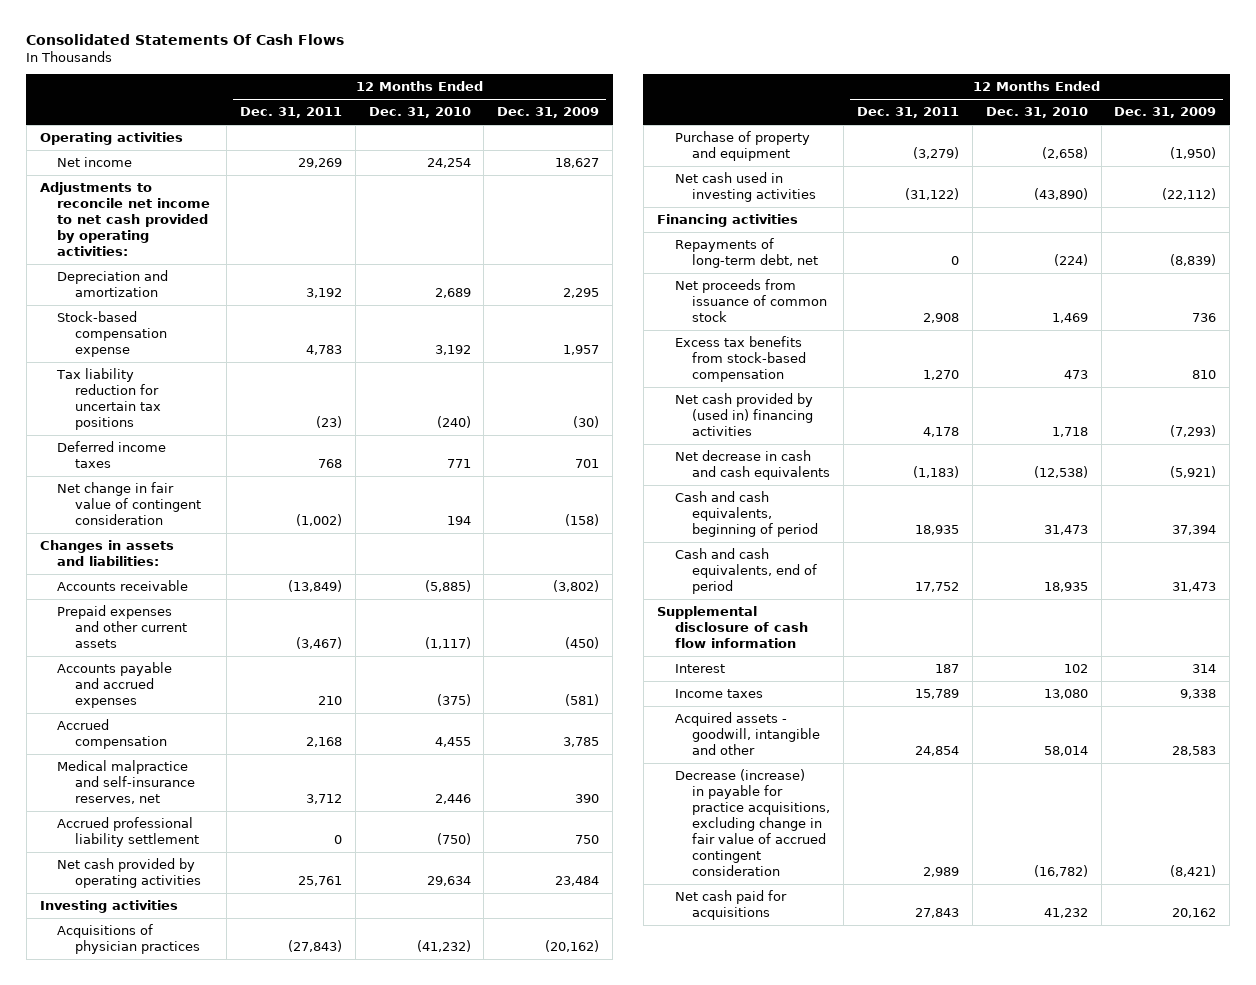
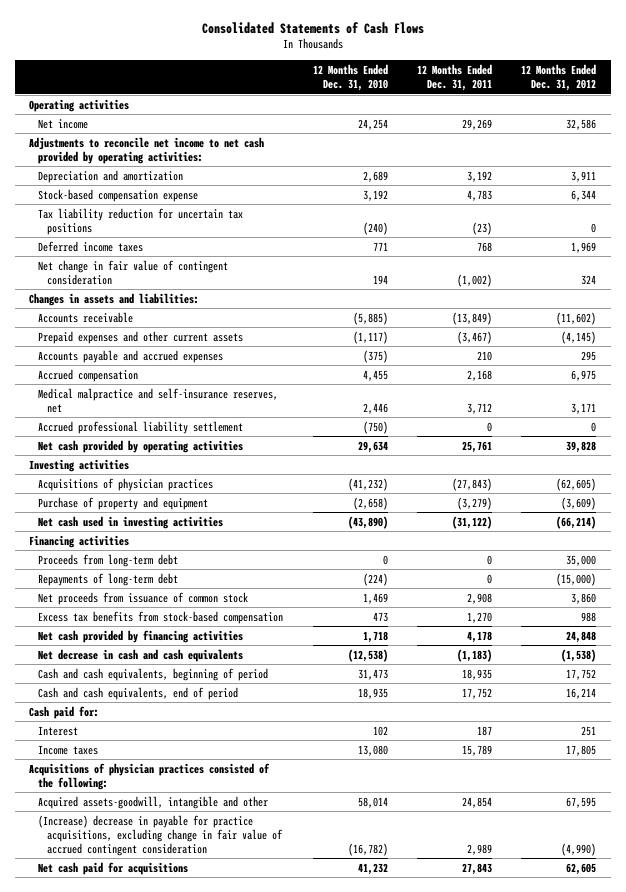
[26,34,345,46] Consolidated Statements Of Cash Flows -> [201,21,424,34] Consolidated Statements of Cash Flows
[497,107,600,119] Dec. 31, 2009 -> none
none -> [521,63,597,91] 12 Months Ended Dec. 31, 2012
none -> [38,553,179,567] Proceeds from long-term debt
[674,238,819,268] Repayments of long-term debt, net -> [38,572,179,586] Repayments of long-term debt
[674,393,814,436] Net cash provided by (used in) financing activities -> [38,629,244,643] Net cash provided by financing activities
[656,606,808,648] Supplemental disclosure of cash flow information -> none
none -> [29,705,100,719] Cash paid for:
none -> [29,762,271,790] Acquisitions of physician practices consisted of the following:
[674,712,821,755] Acquired assets - goodwill, intangible and other -> [38,795,269,809] Acquired assets-goodwill, intangible and other
[674,769,831,876] Decrease (increase) in payable for practice acquisitions, excluding change in fair value of accrued contingent consideration -> [38,814,284,856] (Increase) decrease in payable for practice acquisitions, excluding change in fair value of accrued contingent consideration

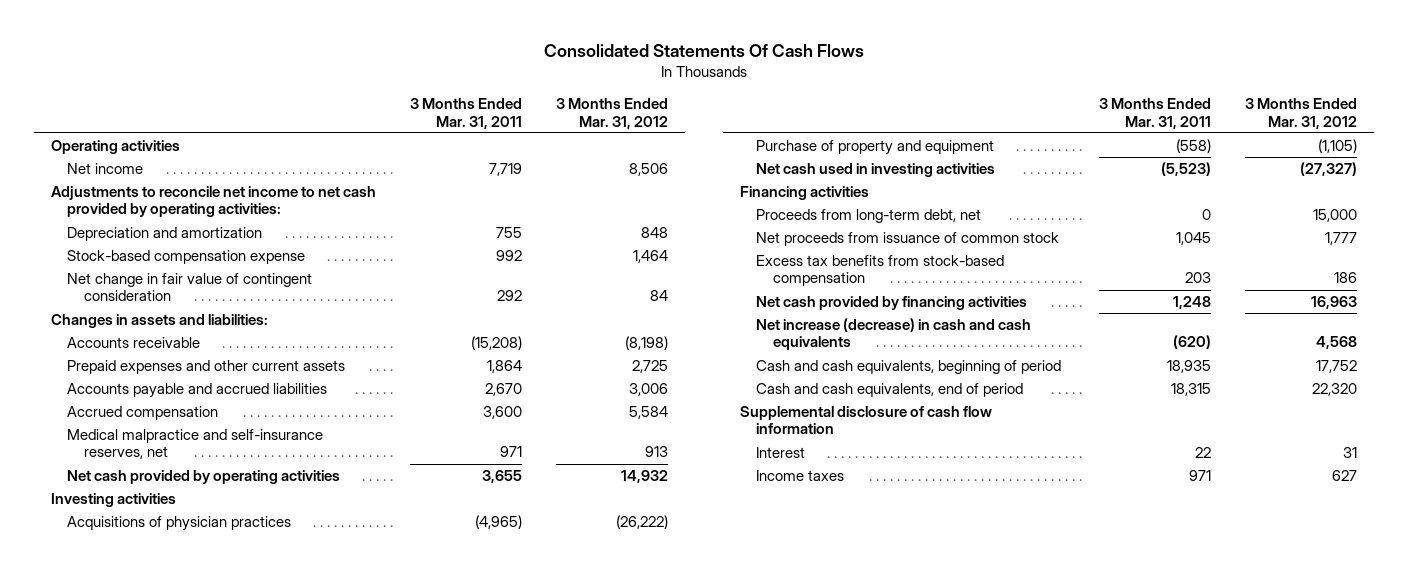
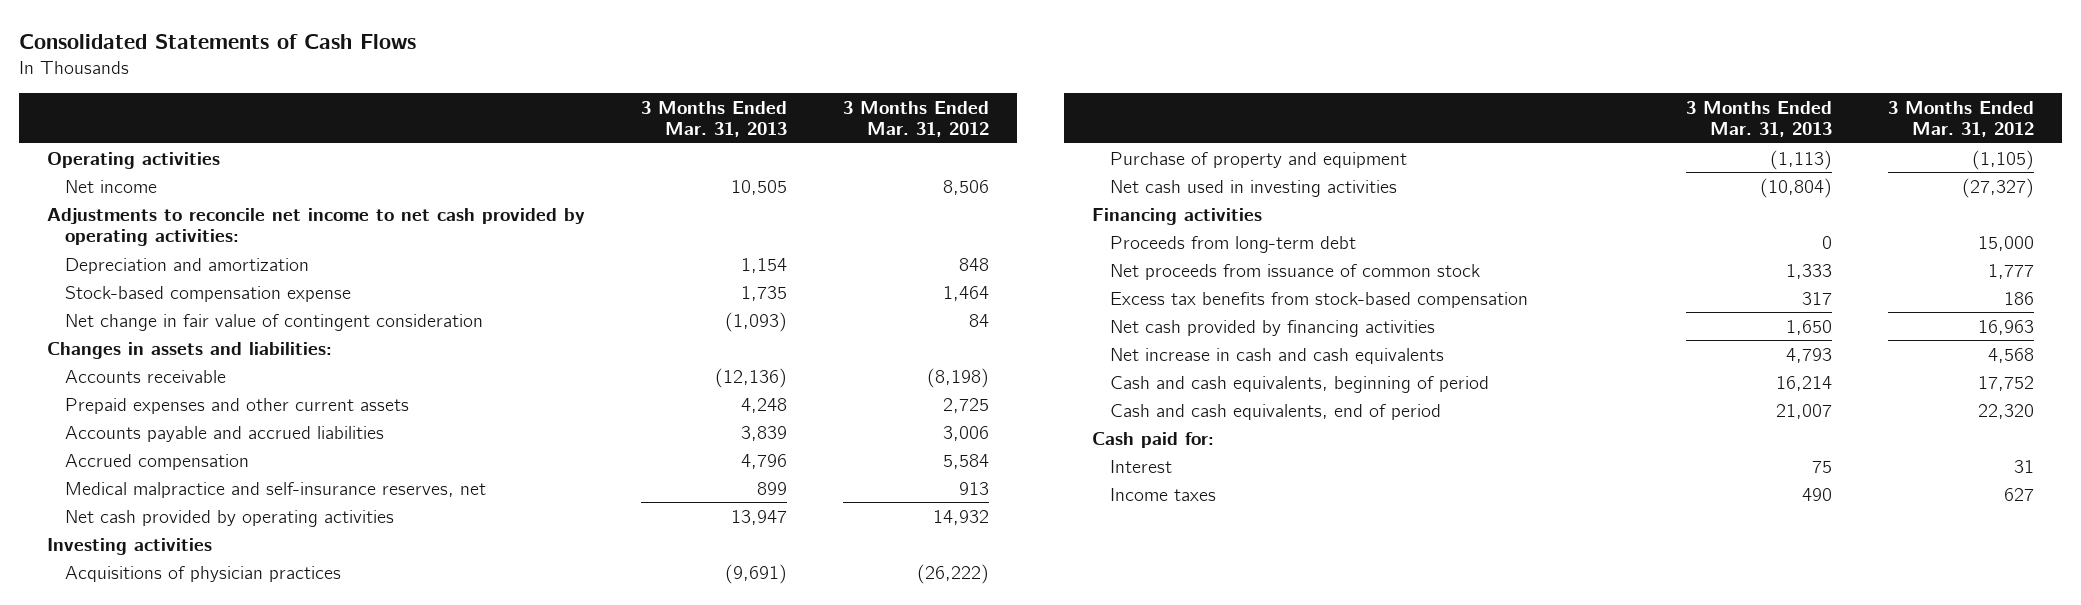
[544,44,865,58] Consolidated Statements Of Cash Flows -> [19,33,417,49] Consolidated Statements of Cash Flows
[409,98,522,129] 3 Months Ended Mar. 31, 2011 -> none
none -> [641,100,788,138] 3 Months Ended Mar. 31, 2013
[756,209,982,224] Proceeds from long-term debt, net -> [1110,235,1357,253] Proceeds from long-term debt
[756,318,1032,351] Net increase (decrease) in cash and cash equivalents -> [1110,347,1445,364] Net increase in cash and cash equivalents
[739,406,992,435] Supplemental disclosure of cash flow information -> none
none -> [1092,431,1215,448] Cash paid for:

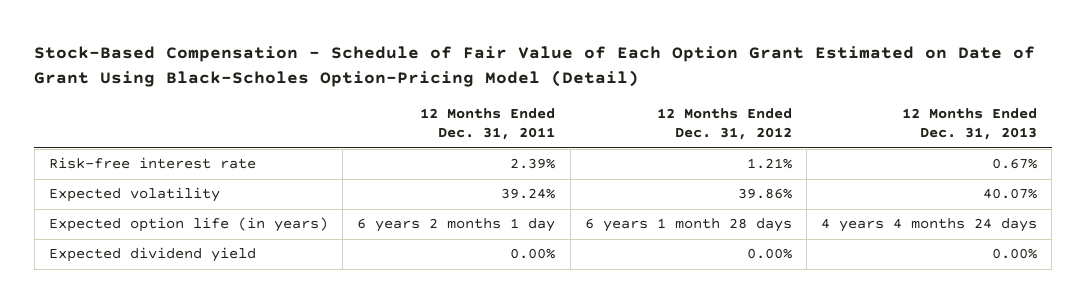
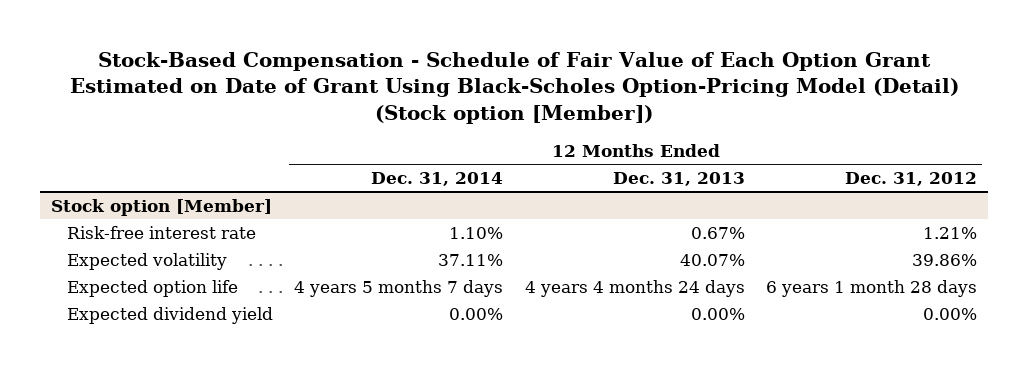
[34,46,1036,87] Stock-Based Compensation - Schedule of Fair Value of Each Option Grant Estimated on Date of Grant Using Black-Scholes Option-Pricing Model (Detail) -> [69,51,959,124] Stock-Based Compensation - Schedule of Fair Value of Each Option Grant Estimated on Date of Grant Using Black-Scholes Option-Pricing Model (Detail) (Stock option [Member])
[420,107,556,141] 12 Months Ended Dec. 31, 2011 -> none
none -> [371,171,504,186] Dec. 31, 2014
none -> [50,198,272,216] Stock option [Member]
[48,217,328,233] Expected option life (in years) -> [66,279,238,297] Expected option life

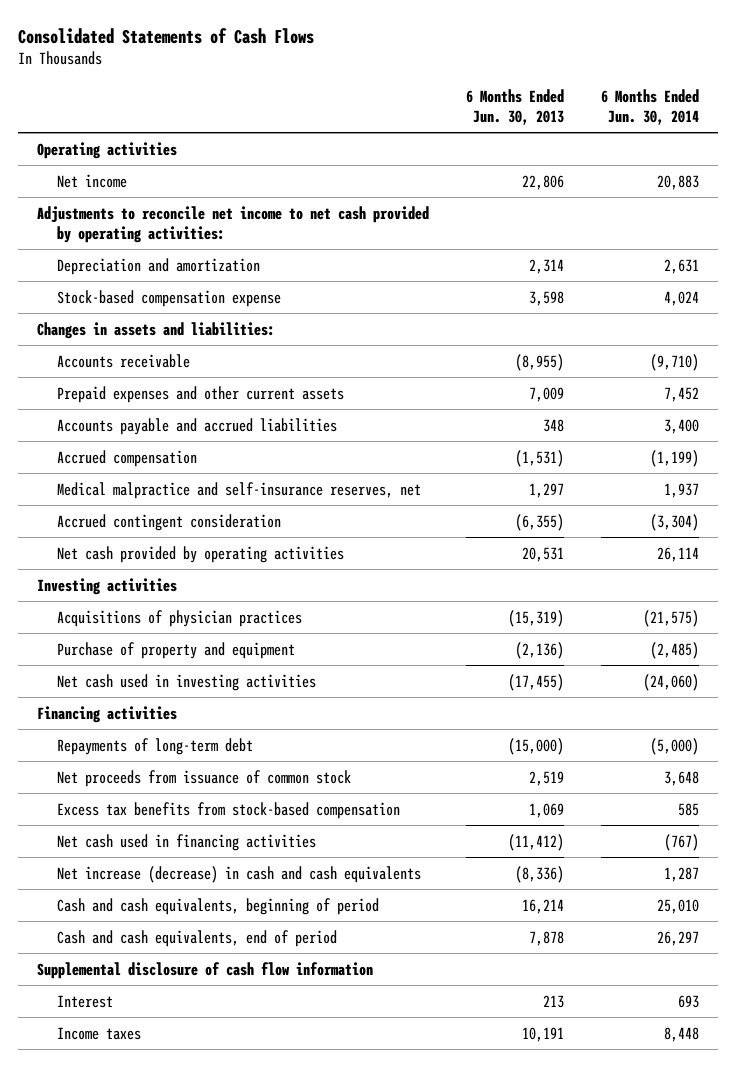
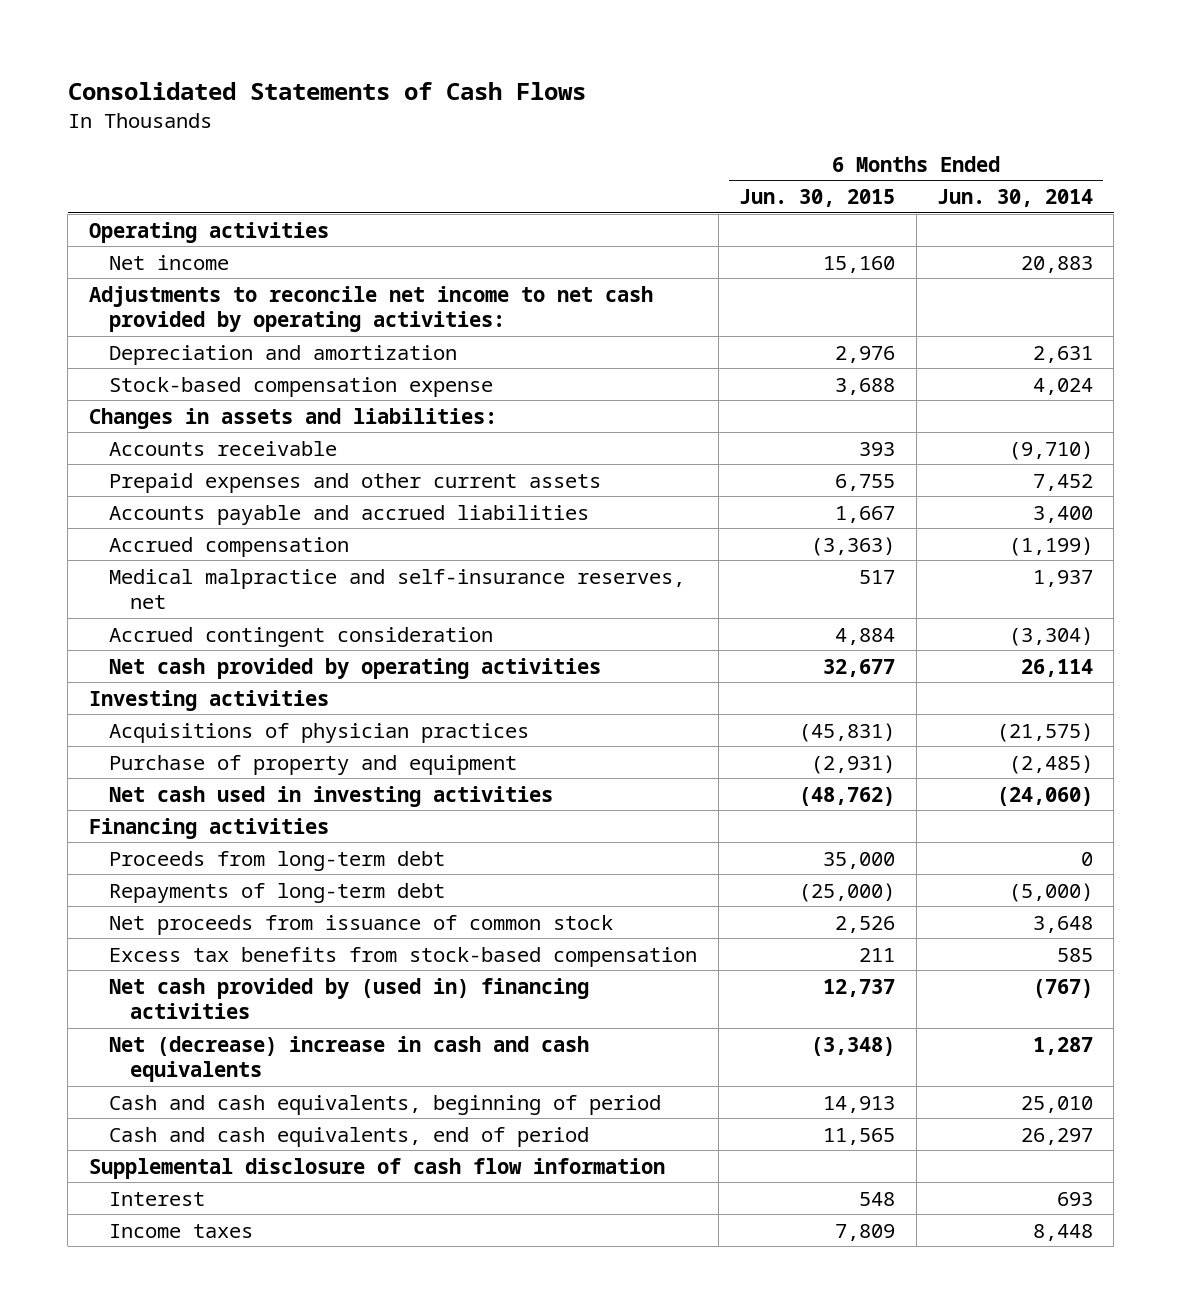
[465,89,564,125] 6 Months Ended Jun. 30, 2013 -> none
none -> [739,188,896,207] Jun. 30, 2015
none -> [109,850,446,871] Proceeds from long-term debt
[56,833,316,851] Net cash used in financing activities -> [109,977,590,1019] Net cash provided by (used in) financing activities
[56,865,421,883] Net increase (decrease) in cash and cash equivalents -> [109,1035,590,1082] Net (decrease) increase in cash and cash equivalents

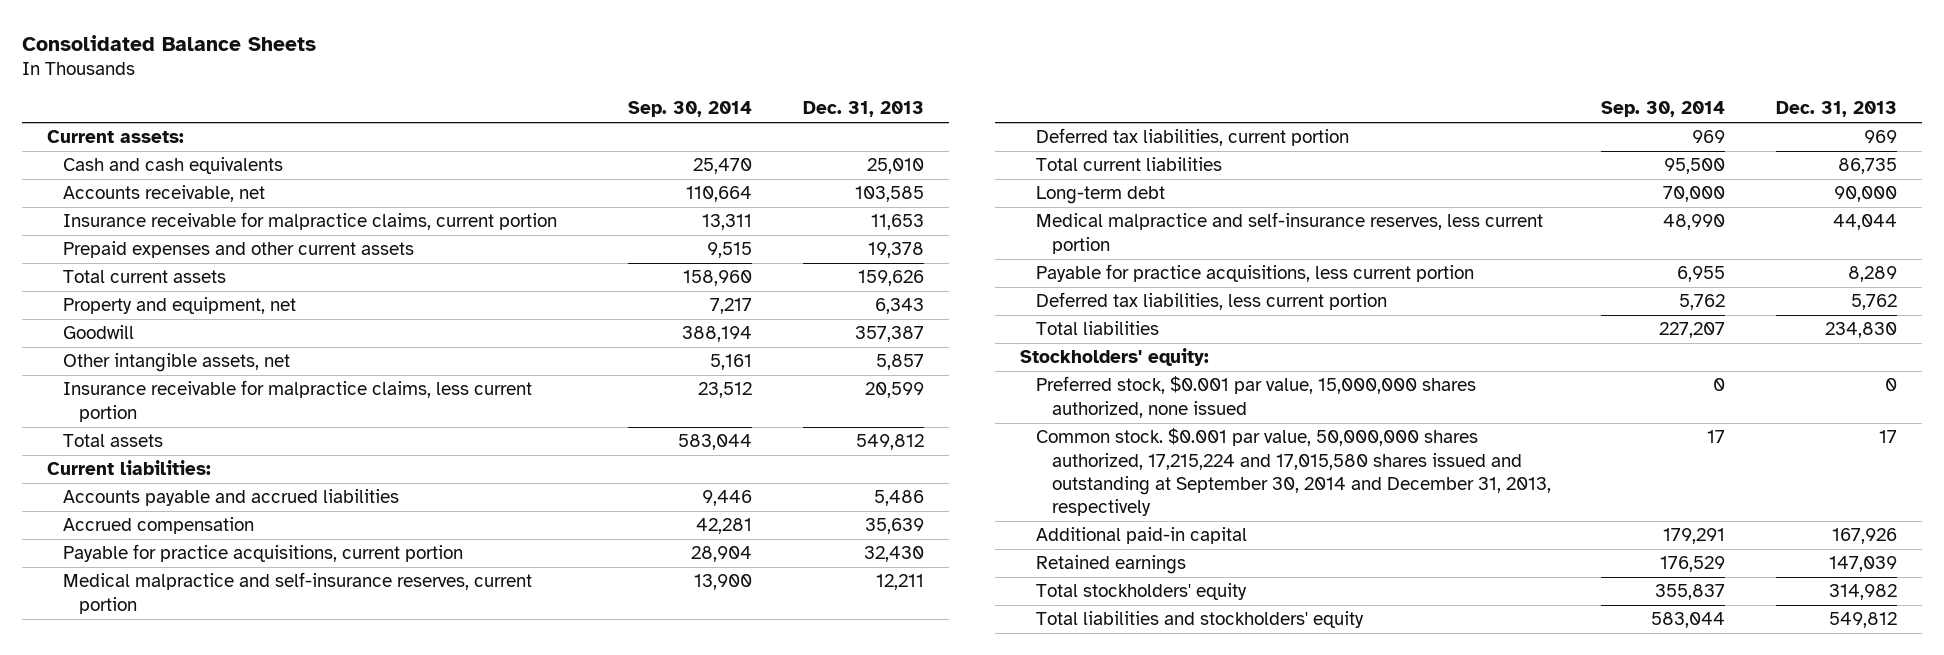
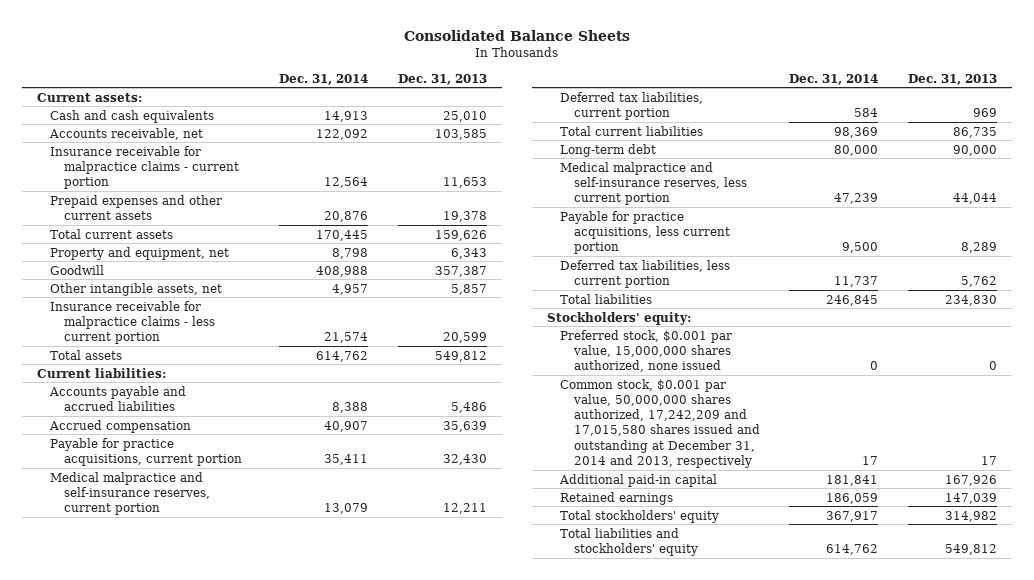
[628,101,753,118] Sep. 30, 2014 -> none
none -> [279,73,369,85] Dec. 31, 2014
[62,212,557,231] Insurance receivable for malpractice claims, current portion -> [50,145,239,190] Insurance receivable for malpractice claims - current portion
[62,380,532,422] Insurance receivable for malpractice claims, less current portion -> [50,300,215,345] Insurance receivable for malpractice claims - less current portion
[1035,428,1551,517] Common stock. $0.001 par value, 50,000,000 shares authorized, 17,215,224 and 17,015,580 shares issued and outstanding at September 30, 2014 and December 31, 2013, respectively -> [560,378,760,468] Common stock, $0.001 par value, 50,000,000 shares authorized, 17,242,209 and 17,015,580 shares issued and outstanding at December 31, 2014 and 2013, respectively

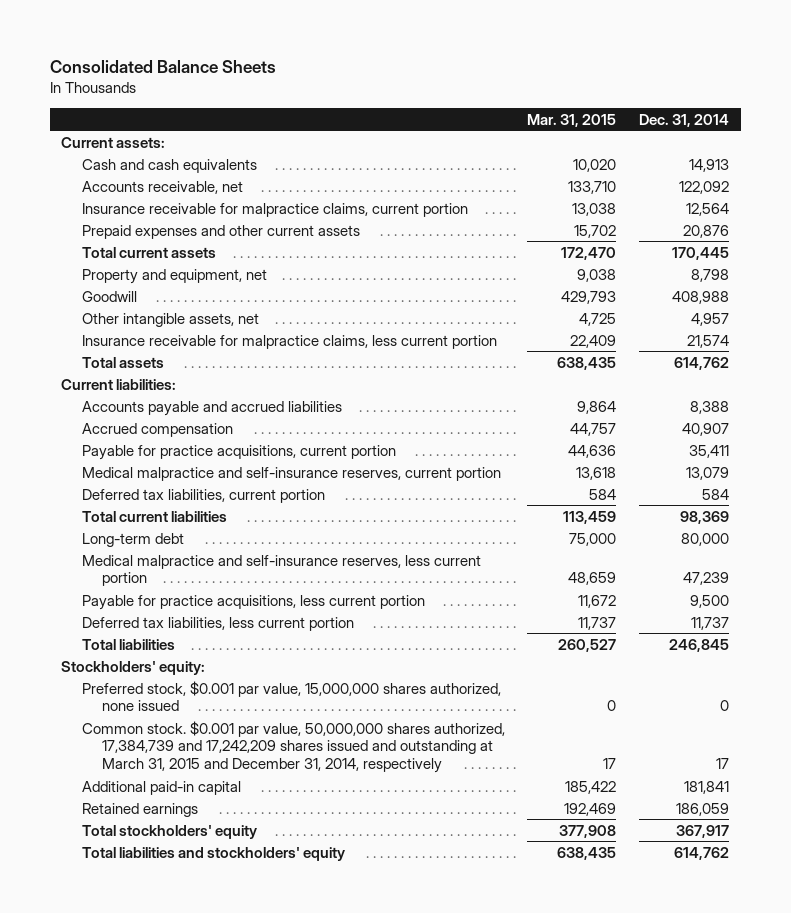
[398,73,488,85] Dec. 31, 2013 -> none
none -> [527,113,617,127] Mar. 31, 2015
[50,145,239,190] Insurance receivable for malpractice claims - current portion -> [81,202,468,217] Insurance receivable for malpractice claims, current portion
[50,300,215,345] Insurance receivable for malpractice claims - less current portion -> [81,334,497,349] Insurance receivable for malpractice claims, less current portion
[560,378,760,468] Common stock, $0.001 par value, 50,000,000 shares authorized, 17,242,209 and 17,015,580 shares issued and outstanding at December 31, 2014 and 2013, respectively -> [81,720,505,774] Common stock. $0.001 par value, 50,000,000 shares authorized, 17,384,739 and 17,242,209 shares issued and outstanding at March 31, 2015 and December 31, 2014, respectively

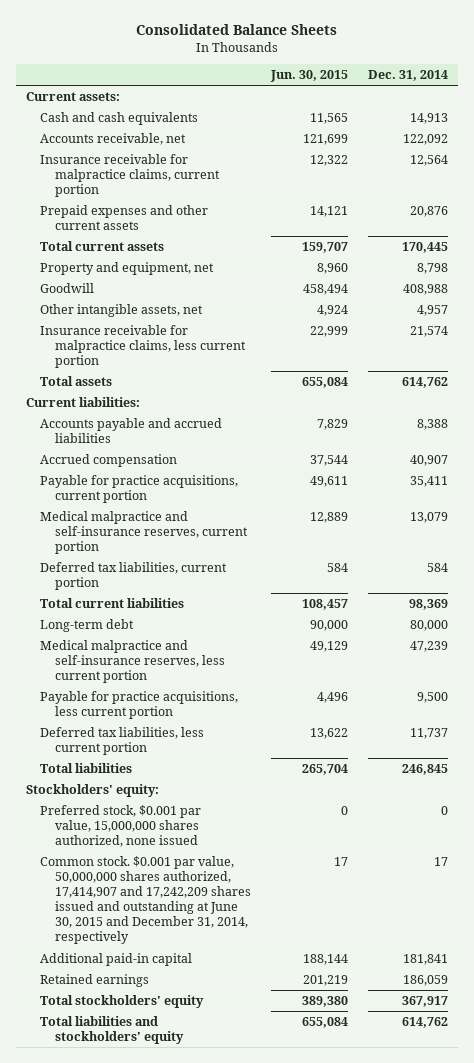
[527,113,617,127] Mar. 31, 2015 -> none
none -> [269,69,348,82] Jun. 30, 2015
[81,720,505,774] Common stock. $0.001 par value, 50,000,000 shares authorized, 17,384,739 and 17,242,209 shares issued and outstanding at March 31, 2015 and December 31, 2014, respectively -> [40,856,251,945] Common stock. $0.001 par value, 50,000,000 shares authorized, 17,414,907 and 17,242,209 shares issued and outstanding at June 30, 2015 and December 31, 2014, respectively

